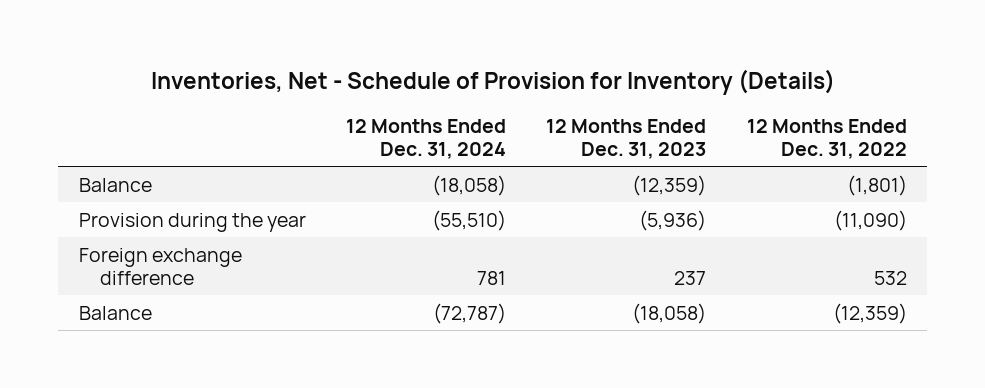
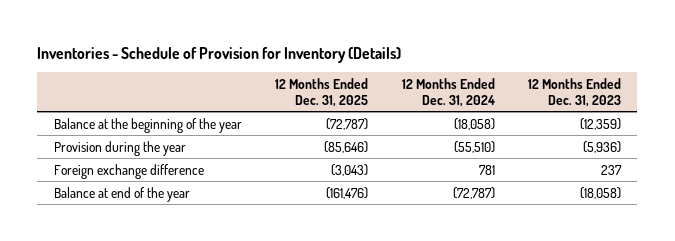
[150,68,835,95] Inventories, Net - Schedule of Provision for Inventory (Details) -> [37,46,402,63] Inventories - Schedule of Provision for Inventory (Details)
[746,118,907,160] 12 Months Ended Dec. 31, 2022 -> none
none -> [275,77,369,107] 12 Months Ended Dec. 31, 2025
[78,177,152,192] Balance -> [54,117,243,133] Balance at the beginning of the year
[78,305,152,320] Balance -> [54,186,191,202] Balance at end of the year

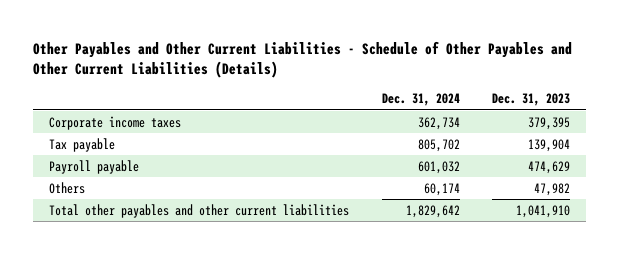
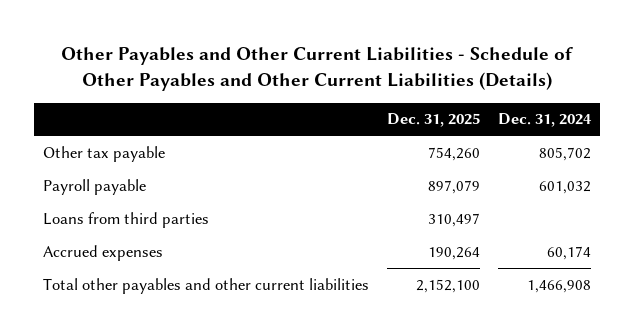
[492,93,571,107] Dec. 31, 2023 -> none
none -> [387,113,481,128] Dec. 31, 2025
[49,137,116,152] Tax payable -> none
[49,115,182,130] Corporate income taxes -> [43,145,166,162] Other tax payable
[417,116,460,130] 362,734 -> [539,146,592,161] 805,702
none -> [43,211,210,228] Loans from third parties
[49,181,86,194] Others -> [43,244,164,261] Accrued expenses
[405,204,460,218] 1,829,642 -> [527,279,592,293] 1,466,908

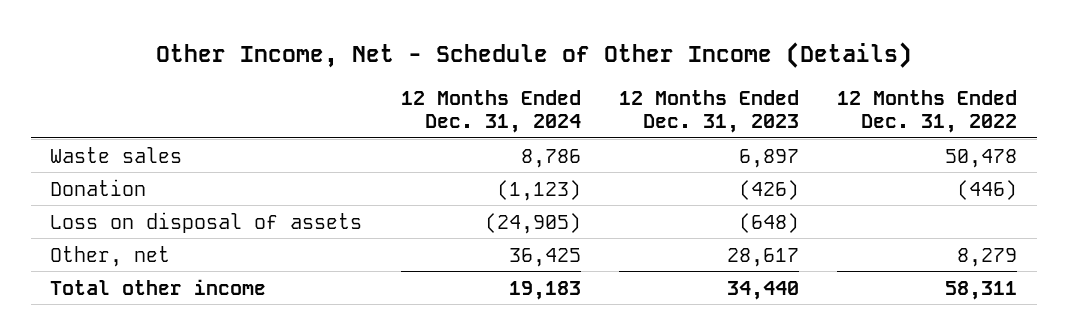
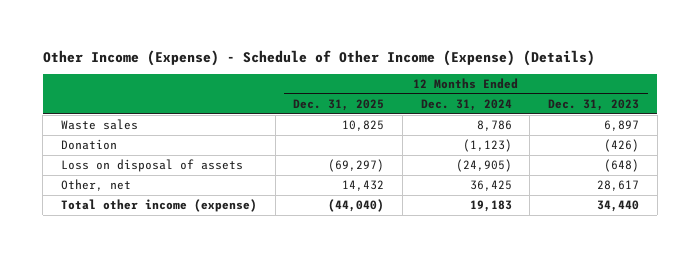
[155,41,912,68] Other Income, Net - Schedule of Other Income (Details) -> [42,49,595,66] Other Income (Expense) - Schedule of Other Income (Expense) (Details)
[837,89,1018,134] 12 Months Ended Dec. 31, 2022 -> none
none -> [293,99,385,112] Dec. 31, 2025
[50,278,267,295] Total other income -> [60,199,257,213] Total other income (expense)

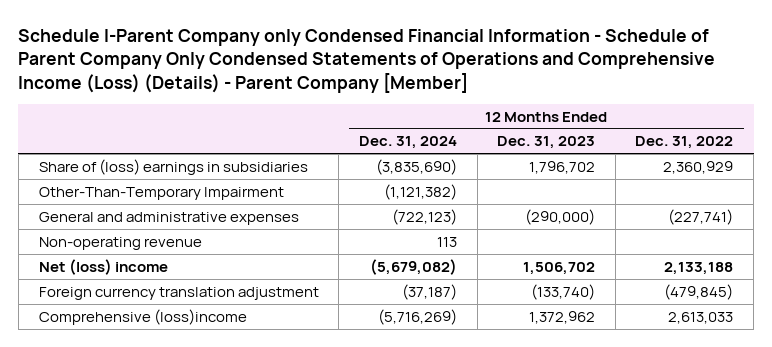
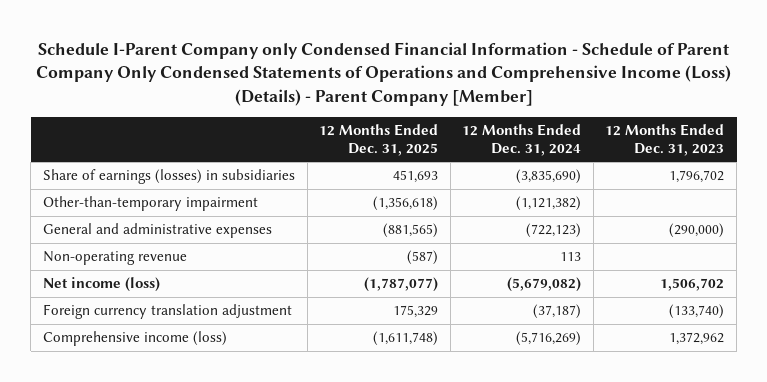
[635,136,734,150] Dec. 31, 2022 -> none
none -> [319,124,439,156] 12 Months Ended Dec. 31, 2025
[38,158,308,175] Share of (loss) earnings in subsidiaries -> [43,169,296,185] Share of earnings (losses) in subsidiaries
[38,186,284,200] Other-Than-Temporary Impairment -> [43,196,259,212] Other-than-temporary impairment
[38,258,168,275] Net (loss) income -> [43,277,161,293] Net income (loss)
[38,308,247,325] Comprehensive (loss)income -> [43,331,228,347] Comprehensive income (loss)

